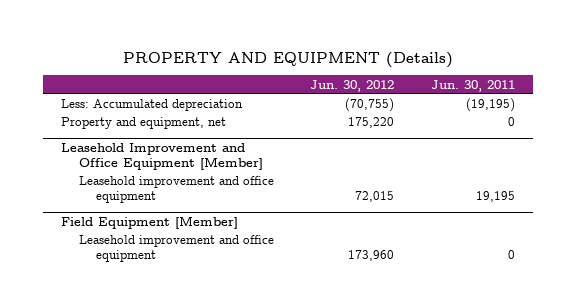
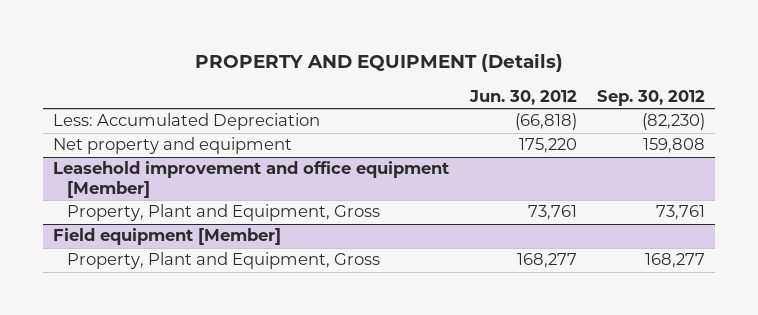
[431,79,516,92] Jun. 30, 2011 -> none
none -> [596,90,705,107] Sep. 30, 2012
[61,99,244,112] Less: Accumulated depreciation -> [53,113,321,131] Less: Accumulated Depreciation
[345,98,395,113] (70,755) -> [514,113,577,131] (66,818)
[61,117,227,130] Property and equipment, net -> [53,137,293,155] Net property and equipment
[61,142,263,170] Leasehold Improvement and Office Equipment [Member] -> [53,161,450,198] Leasehold improvement and office equipment [Member]
[78,176,274,204] Leasehold improvement and office equipment -> [66,204,380,222] Property, Plant and Equipment, Gross
[355,191,395,203] 72,015 -> [527,205,577,221] 73,761
[61,215,239,229] Field Equipment [Member] -> [53,228,282,246] Field equipment [Member]
[78,235,274,263] Leasehold improvement and office equipment -> [66,252,380,270] Property, Plant and Equipment, Gross
[348,250,395,262] 173,960 -> [516,253,577,269] 168,277

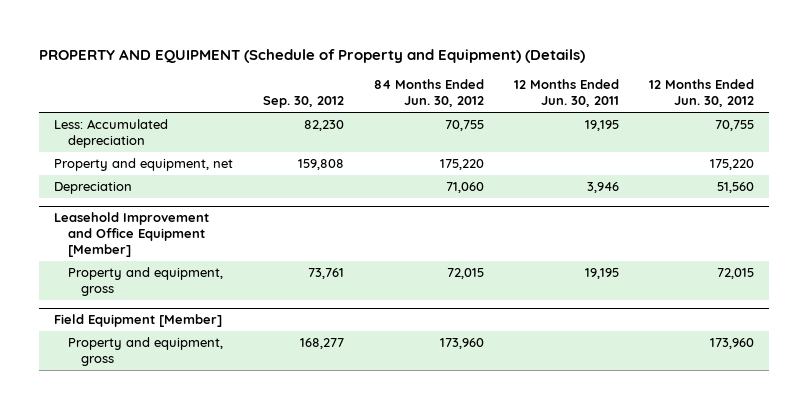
[195,53,564,73] PROPERTY AND EQUIPMENT (Details) -> [39,48,586,63] PROPERTY AND EQUIPMENT (Schedule of Property and Equipment) (Details)
[468,90,577,106] Jun. 30, 2012 -> none
none -> [374,79,485,108] 84 Months Ended Jun. 30, 2012
none -> [514,79,620,108] 12 Months Ended Jun. 30, 2011
none -> [649,79,755,108] 12 Months Ended Jun. 30, 2012
[53,113,321,131] Less: Accumulated Depreciation -> [54,119,169,149] Less: Accumulated depreciation
[641,113,705,131] (82,230) -> [304,120,345,132] 82,230
[53,137,293,155] Net property and equipment -> [54,158,234,172] Property and equipment, net
none -> [54,182,133,195] Depreciation
[53,161,450,198] Leasehold improvement and office equipment [Member] -> [54,212,210,258] Leasehold Improvement and Office Equipment [Member]
[66,204,380,222] Property, Plant and Equipment, Gross -> [67,267,223,297] Property and equipment, gross
[53,228,282,246] Field equipment [Member] -> [54,314,223,328] Field Equipment [Member]
[66,252,380,270] Property, Plant and Equipment, Gross -> [67,337,223,367] Property and equipment, gross

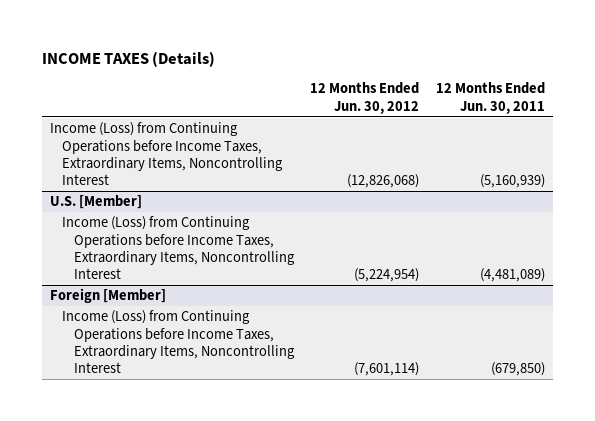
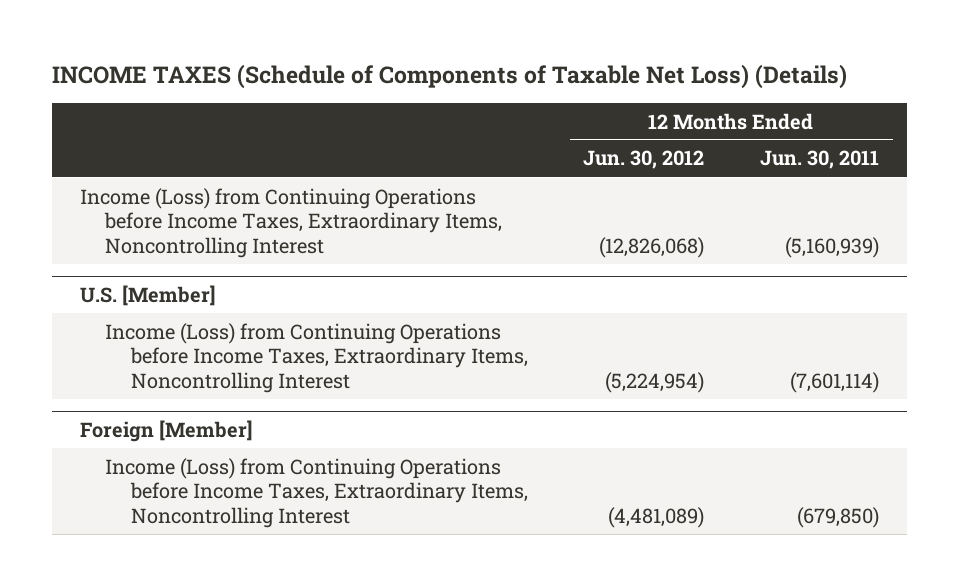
[41,51,215,68] INCOME TAXES (Details) -> [52,64,848,90] INCOME TAXES (Schedule of Components of Taxable Net Loss) (Details)
[479,268,545,283] (4,481,089) -> [790,371,880,393] (7,601,114)
[354,362,420,377] (7,601,114) -> [608,506,705,528] (4,481,089)

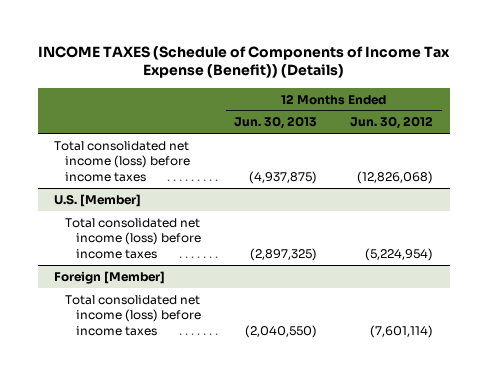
[52,64,848,90] INCOME TAXES (Schedule of Components of Taxable Net Loss) (Details) -> [37,45,450,79] INCOME TAXES (Schedule of Components of Income Tax Expense (Benefit)) (Details)
[760,150,880,170] Jun. 30, 2011 -> none
none -> [234,116,318,130] Jun. 30, 2013
[79,187,503,258] Income (Loss) from Continuing Operations before Income Taxes, Extraordinary Items, Noncontrolling Interest -> [54,140,191,182] Total consolidated net income (loss) before income taxes
[105,322,528,393] Income (Loss) from Continuing Operations before Income Taxes, Extraordinary Items, Noncontrolling Interest -> [65,217,202,259] Total consolidated net income (loss) before income taxes
[105,457,528,528] Income (Loss) from Continuing Operations before Income Taxes, Extraordinary Items, Noncontrolling Interest -> [65,294,202,336] Total consolidated net income (loss) before income taxes
[608,506,705,528] (4,481,089) -> [370,324,434,338] (7,601,114)

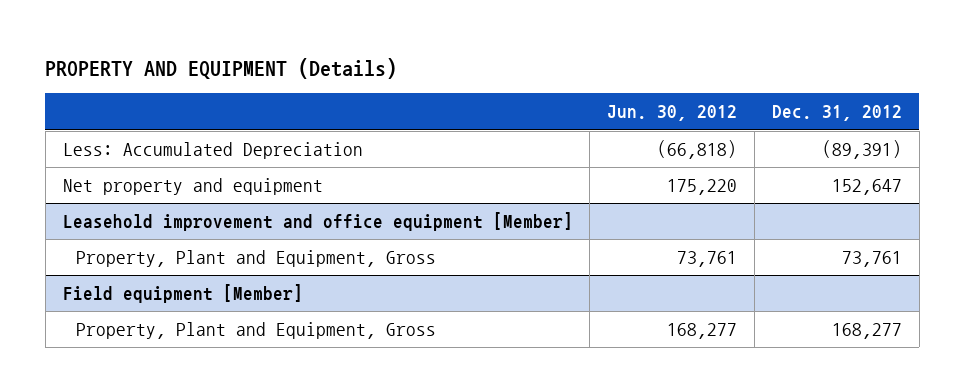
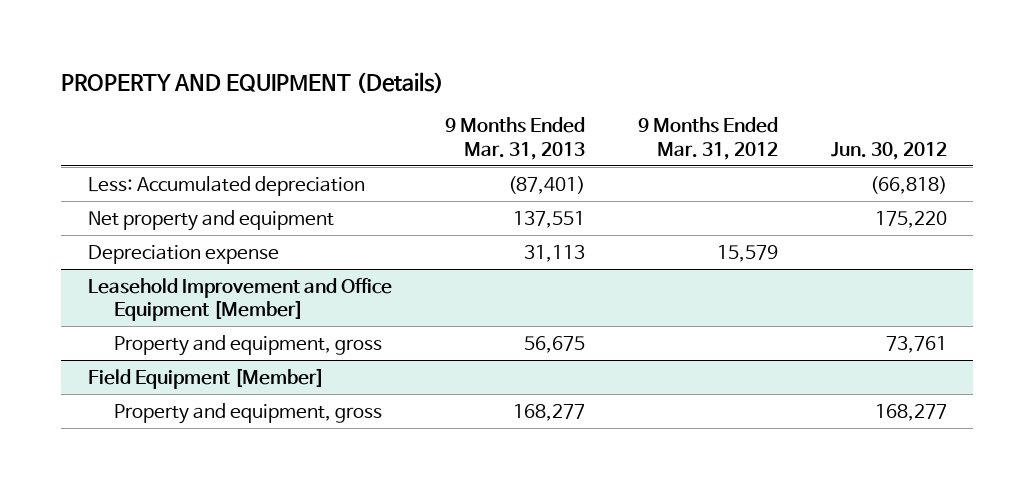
[772,105,903,122] Dec. 31, 2012 -> none
none -> [444,117,585,160] 9 Months Ended Mar. 31, 2013
none -> [637,117,778,160] 9 Months Ended Mar. 31, 2012
[62,142,363,160] Less: Accumulated Depreciation -> [87,175,365,196] Less: Accumulated depreciation
none -> [87,244,279,264] Depreciation expense
[62,212,573,232] Leasehold improvement and office equipment [Member] -> [87,277,392,321] Leasehold Improvement and Office Equipment [Member]
[76,250,437,268] Property, Plant and Equipment, Gross -> [113,334,382,356] Property and equipment, gross
[62,284,303,304] Field equipment [Member] -> [87,367,324,389] Field Equipment [Member]
[76,322,437,340] Property, Plant and Equipment, Gross -> [113,402,382,424] Property and equipment, gross

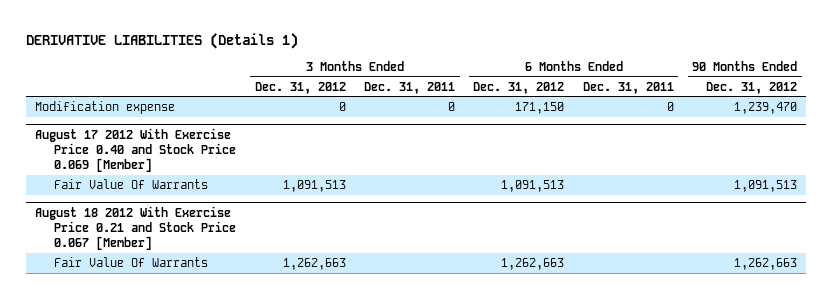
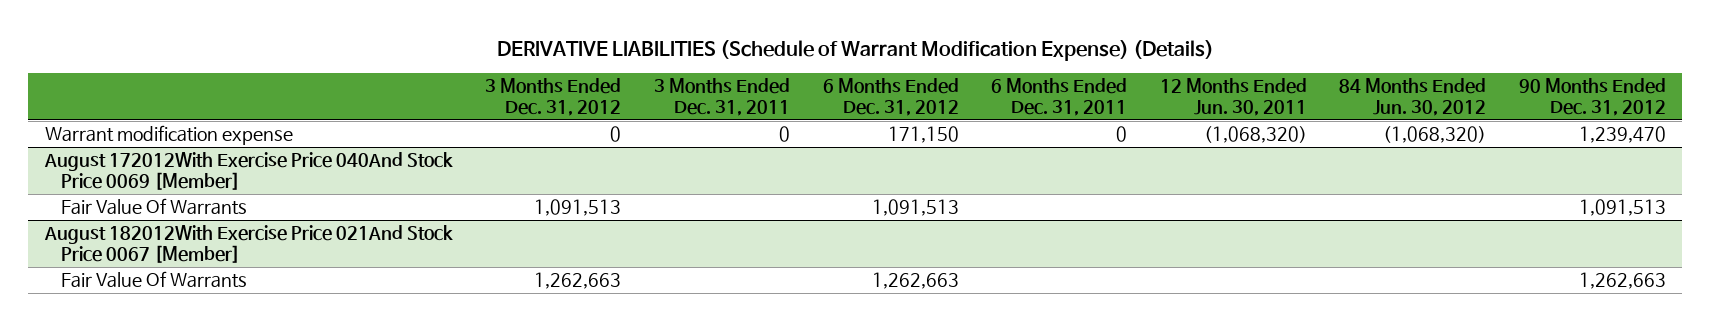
[25,32,298,49] DERIVATIVE LIABILITIES (Details 1) -> [497,39,1215,61] DERIVATIVE LIABILITIES (Schedule of Warrant Modification Expense) (Details)
none -> [1159,78,1307,117] 12 Months Ended Jun. 30, 2011
none -> [1339,78,1487,117] 84 Months Ended Jun. 30, 2012
[35,127,237,173] August 17 2012 With Exercise Price 0.40 and Stock Price 0.069 [Member] -> none
[35,101,176,115] Modification expense -> [44,125,293,146] Warrant modification expense
none -> [43,152,453,191] August 172012With Exercise Price 040And Stock Price 0069 [Member]
[35,205,237,251] August 18 2012 With Exercise Price 0.21 and Stock Price 0.067 [Member] -> none
none -> [43,225,453,264] August 182012With Exercise Price 021And Stock Price 0067 [Member]

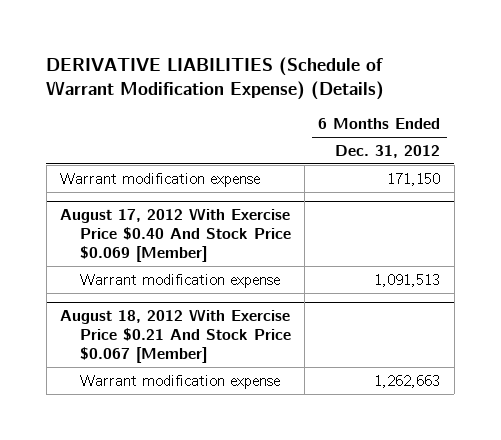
[485,78,622,117] 3 Months Ended Dec. 31, 2012 -> none
[653,78,790,117] 3 Months Ended Dec. 31, 2011 -> none
[991,78,1128,117] 6 Months Ended Dec. 31, 2011 -> none
[1159,78,1307,117] 12 Months Ended Jun. 30, 2011 -> none
[1339,78,1487,117] 84 Months Ended Jun. 30, 2012 -> none
[1518,78,1666,117] 90 Months Ended Dec. 31, 2012 -> none
[43,152,453,191] August 172012With Exercise Price 040And Stock Price 0069 [Member] -> none
[43,225,453,264] August 182012With Exercise Price 021And Stock Price 0067 [Member] -> none
none -> [60,208,291,263] August 17, 2012 With Exercise Price $0.40 And Stock Price $0.069 [Member]
[60,198,247,216] Fair Value Of Warrants -> [79,273,280,288] Warrant modification expense
none -> [60,309,291,364] August 18, 2012 With Exercise Price $0.21 And Stock Price $0.067 [Member]
[60,271,247,289] Fair Value Of Warrants -> [79,374,280,389] Warrant modification expense

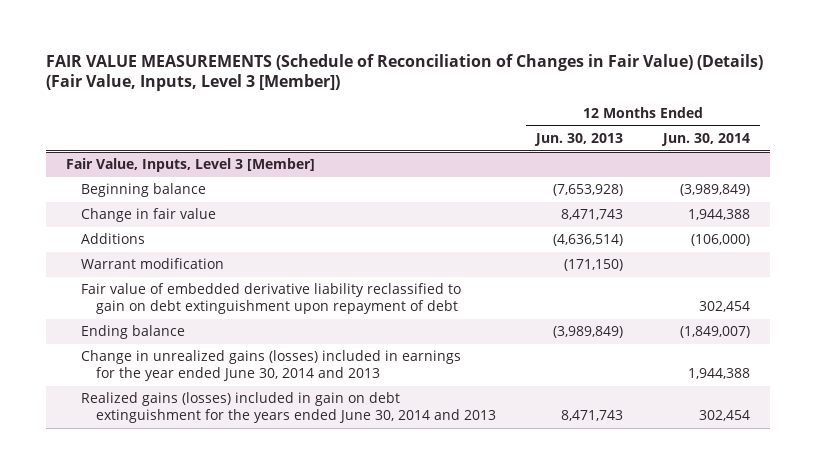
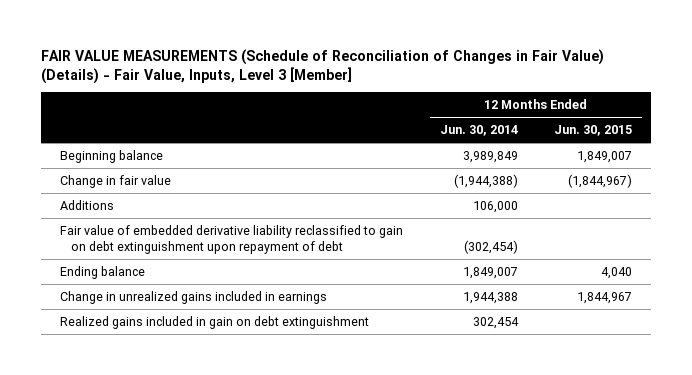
[46,53,764,92] FAIR VALUE MEASUREMENTS (Schedule of Reconciliation of Changes in Fair Value) (Details) (Fair Value, Inputs, Level 3 [Member]) -> [41,48,605,84] FAIR VALUE MEASUREMENTS (Schedule of Reconciliation of Changes in Fair Value) (Details) - Fair Value, Inputs, Level 3 [Member]
[533,132,623,146] Jun. 30, 2013 -> none
none -> [554,124,633,136] Jun. 30, 2015
[65,158,315,173] Fair Value, Inputs, Level 3 [Member] -> none
[80,258,224,270] Warrant modification -> none
[679,184,750,197] (3,989,849) -> [462,150,518,163] 3,989,849
[687,209,750,221] 1,944,388 -> [453,173,518,188] (1,944,388)
[690,234,750,247] (106,000) -> [472,200,518,213] 106,000
[698,301,750,313] 302,454 -> [463,239,518,254] (302,454)
[679,326,750,339] (1,849,007) -> [462,266,518,279] 1,849,007
[80,350,461,382] Change in unrealized gains (losses) included in earnings for the year ended June 30, 2014 and 2013 -> [59,290,327,304] Change in unrealized gains included in earnings
[80,392,496,424] Realized gains (losses) included in gain on debt extinguishment for the years ended June 30, 2014 and 2013 -> [59,315,369,329] Realized gains included in gain on debt extinguishment

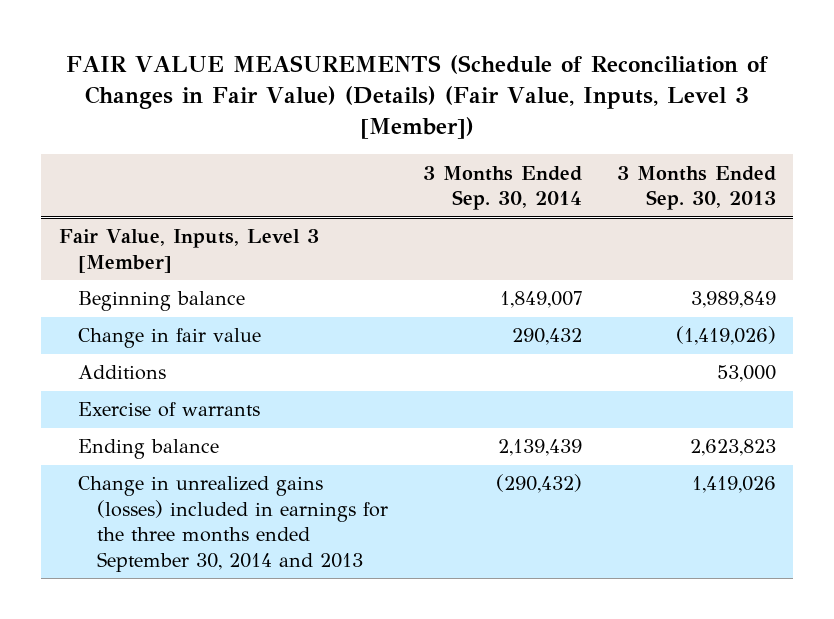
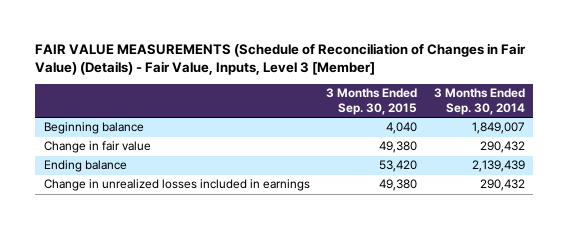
[66,55,769,140] FAIR VALUE MEASUREMENTS (Schedule of Reconciliation of Changes in Fair Value) (Details) (Fair Value, Inputs, Level 3 [Member]) -> [35,42,527,75] FAIR VALUE MEASUREMENTS (Schedule of Reconciliation of Changes in Fair Value) (Details) - Fair Value, Inputs, Level 3 [Member]
[616,165,776,211] 3 Months Ended Sep. 30, 2013 -> none
none -> [326,88,418,116] 3 Months Ended Sep. 30, 2015
[58,229,319,273] Fair Value, Inputs, Level 3 [Member] -> none
[77,365,166,381] Additions -> none
[77,402,260,418] Exercise of warrants -> none
[77,476,389,572] Change in unrealized gains (losses) included in earnings for the three months ended September 30, 2014 and 2013 -> [43,179,310,192] Change in unrealized losses included in earnings
[495,474,582,494] (290,432) -> [479,179,525,192] 290,432

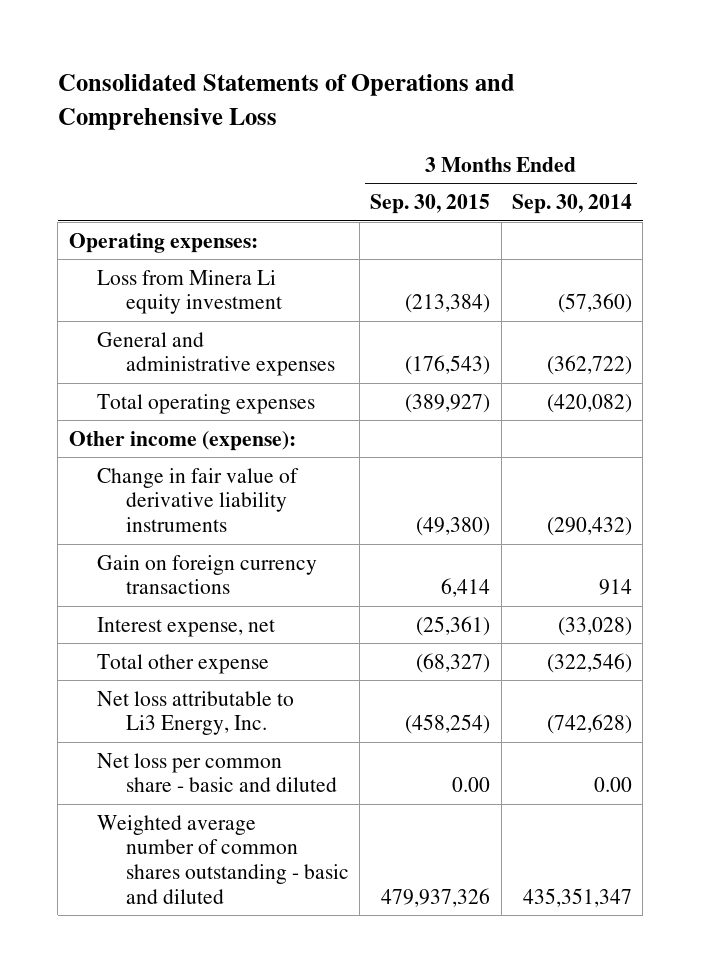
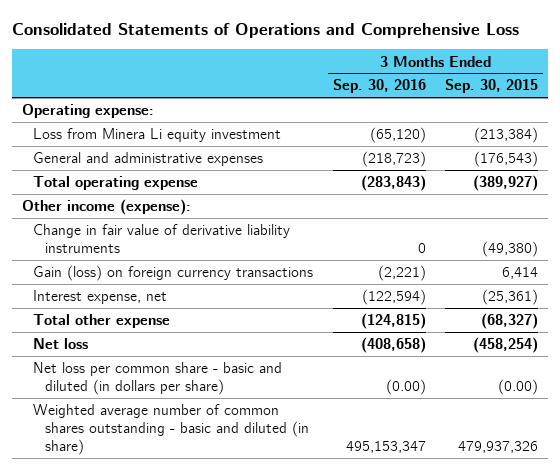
[511,194,632,215] Sep. 30, 2014 -> none
none -> [332,79,426,94] Sep. 30, 2016
[68,232,258,253] Operating expenses: -> [21,104,154,119] Operating expense:
[97,393,316,414] Total operating expenses -> [33,176,199,191] Total operating expense
[97,554,318,595] Gain on foreign currency transactions -> [33,265,314,282] Gain (loss) on foreign currency transactions
[97,690,295,736] Net loss attributable to Li3 Energy, Inc. -> [33,338,89,350] Net loss
[97,752,337,793] Net loss per common share - basic and diluted -> [33,362,283,396] Net loss per common share - basic and diluted (in dollars per share)
[452,777,491,793] 0.00 -> [498,379,539,396] (0.00)
[97,814,349,904] Weighted average number of common shares outstanding - basic and diluted -> [33,404,309,456] Weighted average number of common shares outstanding - basic and diluted (in share)

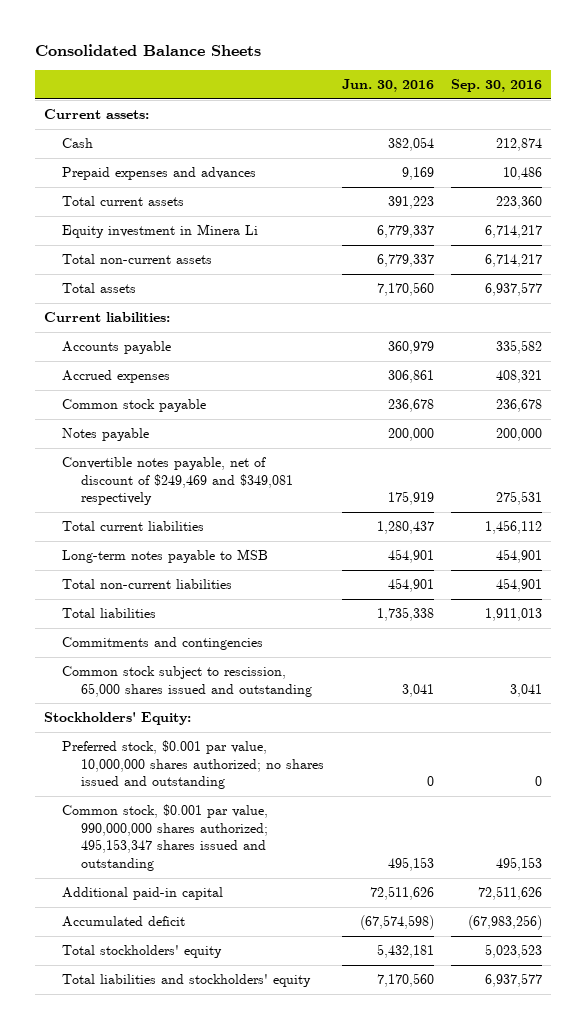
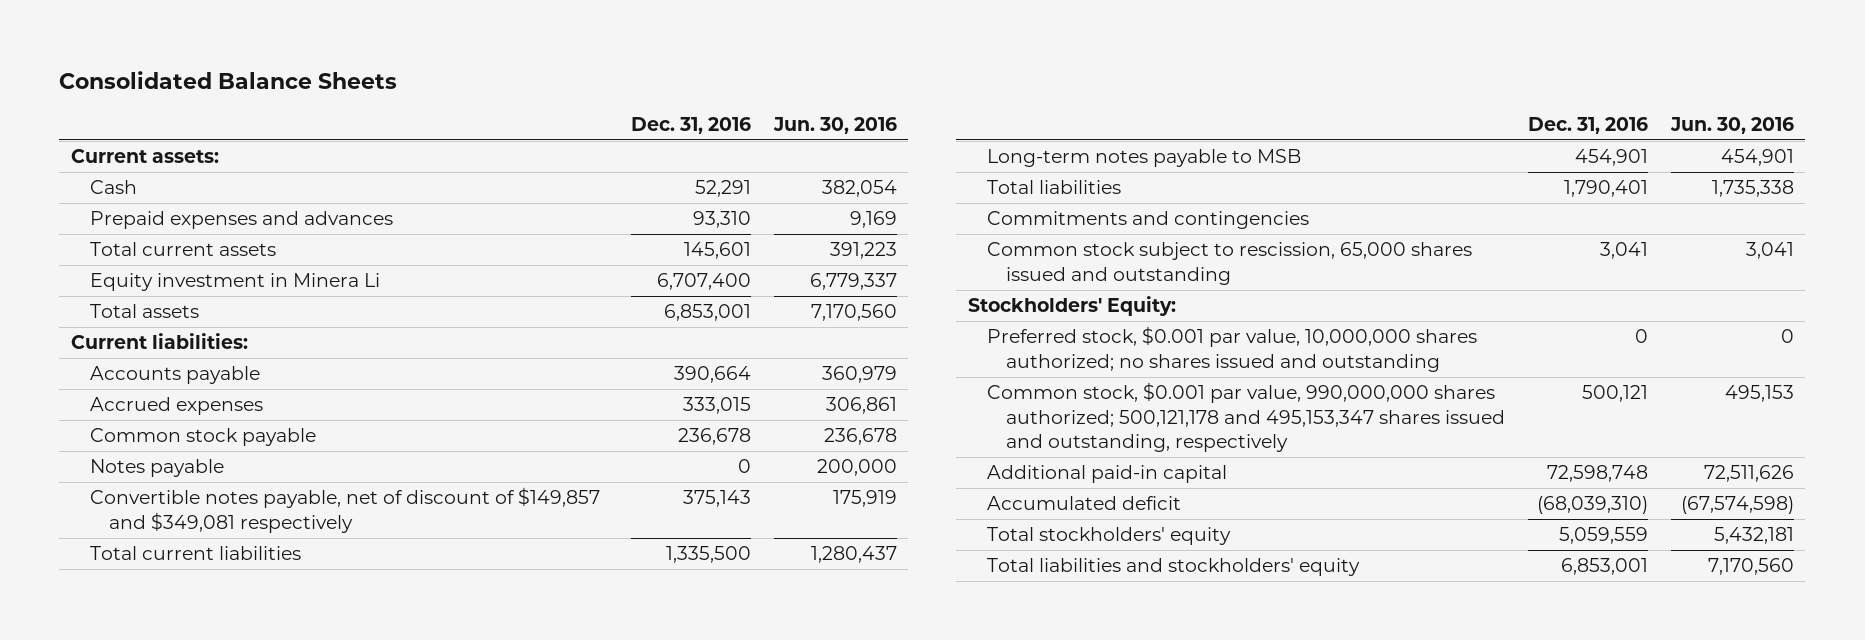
[451,79,543,93] Sep. 30, 2016 -> none
none -> [630,116,751,134] Dec. 31, 2016
[62,254,213,265] Total non-current assets -> none
[62,457,294,506] Convertible notes payable, net of discount of $249,469 and $349,081 respectively -> [89,487,600,533] Convertible notes payable, net of discount of $149,857 and $349,081 respectively
[62,579,233,590] Total non-current liabilities -> none
[62,804,269,872] Common stock, $0.001 par value, 990,000,000 shares authorized; 495,153,347 shares issued and outstanding -> [986,382,1505,453] Common stock, $0.001 par value, 990,000,000 shares authorized; 500,121,178 and 495,153,347 shares issued and outstanding, respectively

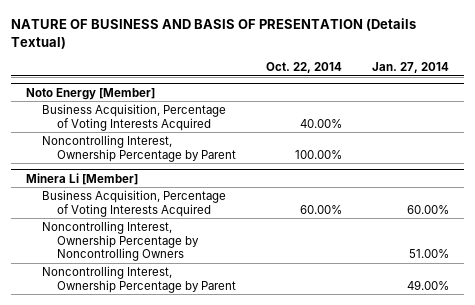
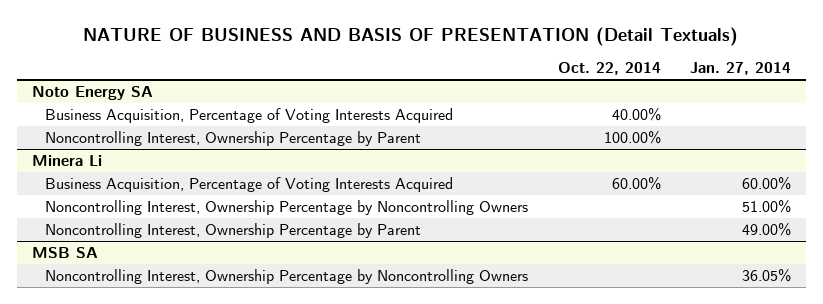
[11,17,417,49] NATURE OF BUSINESS AND BASIS OF PRESENTATION (Details Textual) -> [83,27,739,47] NATURE OF BUSINESS AND BASIS OF PRESENTATION (Detail Textuals)
[26,87,156,100] Noto Energy [Member] -> [31,85,153,100] Noto Energy SA
[26,172,139,185] Minera Li [Member] -> [31,154,102,166] Minera Li
none -> [31,246,98,258] MSB SA
none -> [45,268,529,284] Noncontrolling Interest, Ownership Percentage by Noncontrolling Owners

